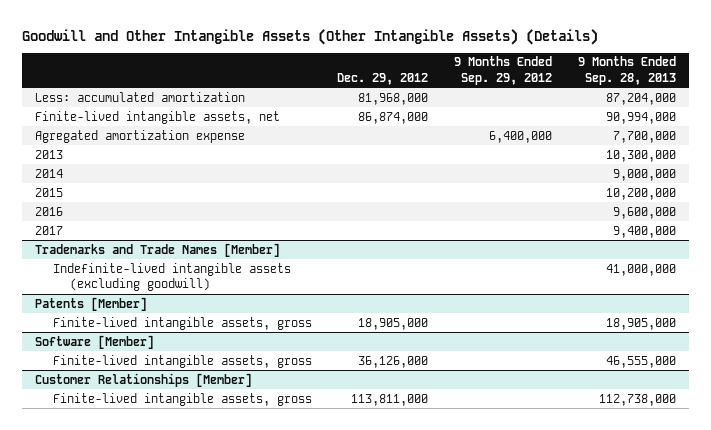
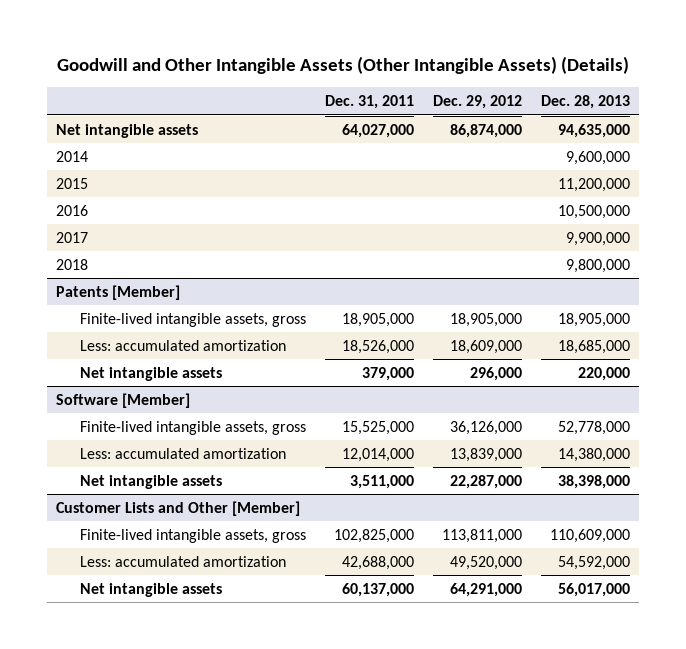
[454,56,553,85] 9 Months Ended Sep. 29, 2012 -> none
[577,56,676,85] 9 Months Ended Sep. 28, 2013 -> none
none -> [324,95,414,110] Dec. 31, 2011
none -> [540,95,630,110] Dec. 28, 2013
[34,91,245,102] Less: accumulated amortization -> none
[34,129,245,143] Agregated amortization expense -> none
[34,149,63,159] 2013 -> none
[34,110,280,124] Finite-lived intangible assets, net -> [56,123,199,138] Net intangible assets
[34,242,280,257] Trademarks and Trade Names [Member] -> none
[52,262,291,292] Indefinite-lived intangible assets (excluding goodwill) -> none
none -> [56,258,89,270] 2018
none -> [79,339,286,351] Less: accumulated amortization
none -> [79,366,222,381] Net intangible assets
none -> [79,447,286,459] Less: accumulated amortization
none -> [79,474,222,489] Net intangible assets
[34,372,252,387] Customer Relationships [Member] -> [56,500,301,516] Customer Lists and Other [Member]
none -> [79,555,286,567] Less: accumulated amortization
none -> [79,582,222,597] Net intangible assets

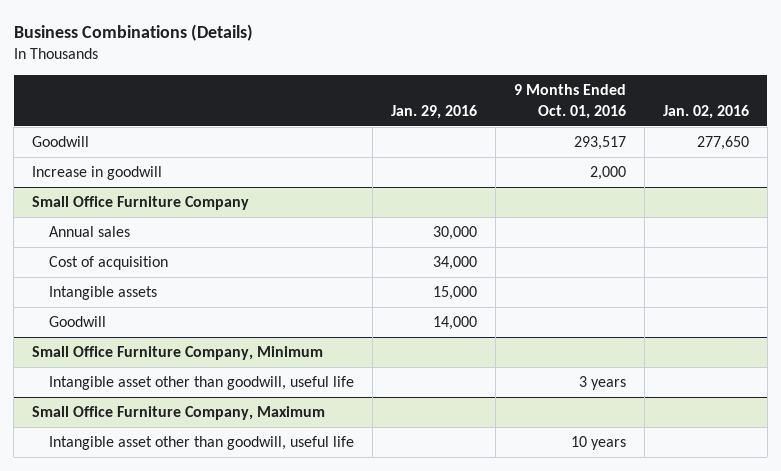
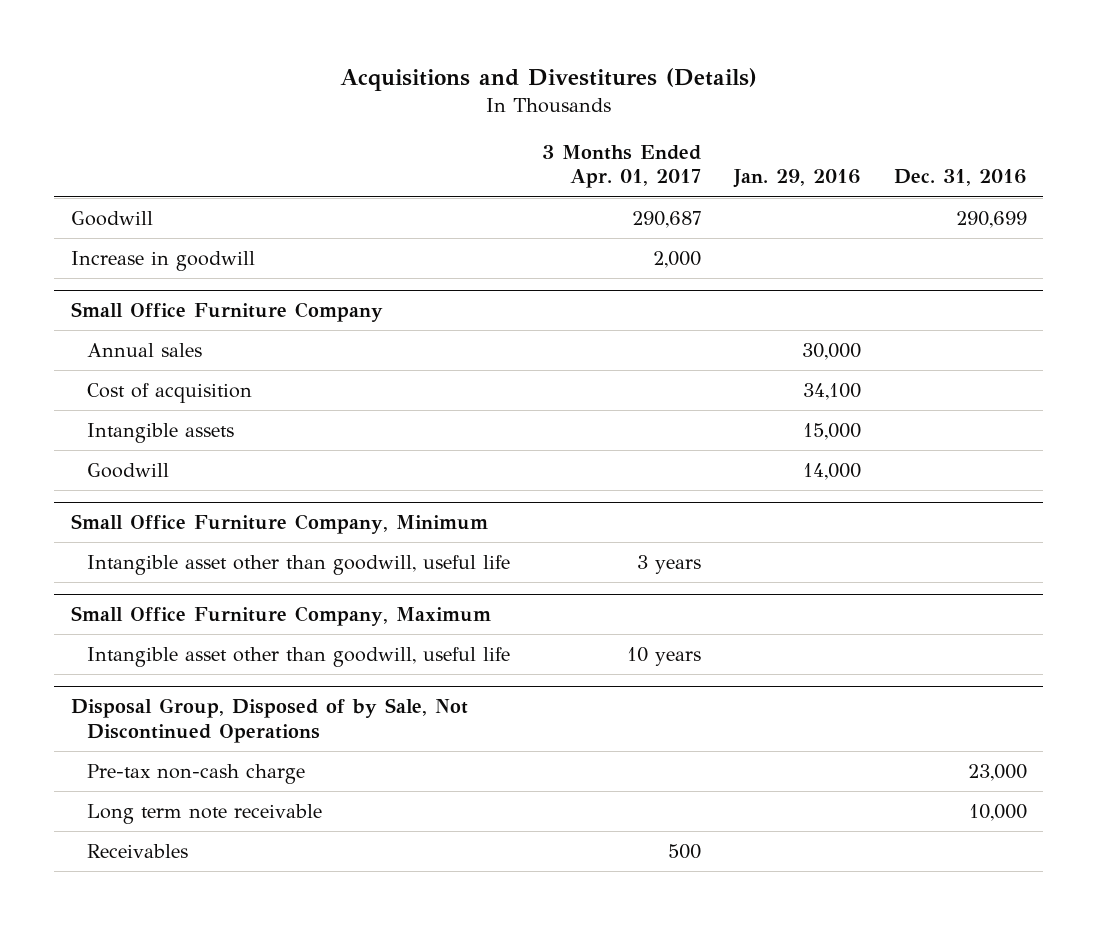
[13,23,253,41] Business Combinations (Details) -> [339,68,757,92] Acquisitions and Divestitures (Details)
[514,84,627,119] 9 Months Ended Oct. 01, 2016 -> none
[662,104,749,119] Jan. 02, 2016 -> none
none -> [542,145,702,189] 3 Months Ended Apr. 01, 2017
none -> [893,169,1027,187] Dec. 31, 2016
[433,256,478,271] 34,000 -> [803,383,862,401] 34,100
none -> [70,698,468,743] Disposal Group, Disposed of by Sale, Not Discontinued Operations
none -> [86,764,305,785] Pre-tax non-cash charge
none -> [86,804,322,825] Long term note receivable
none -> [86,844,188,859] Receivables

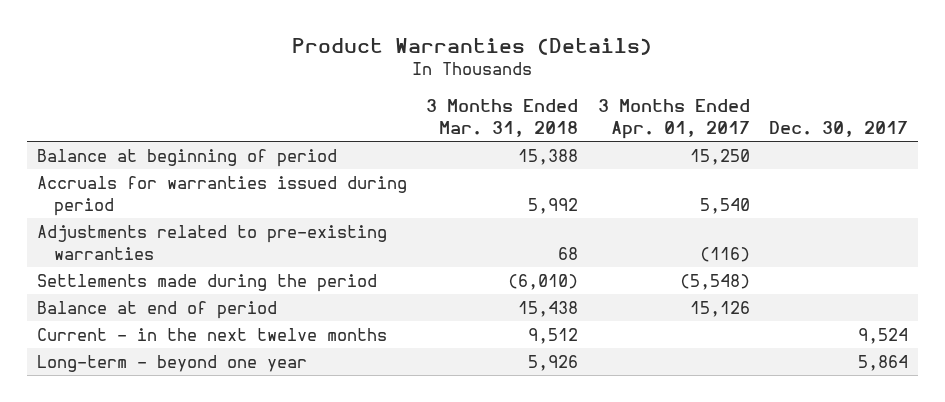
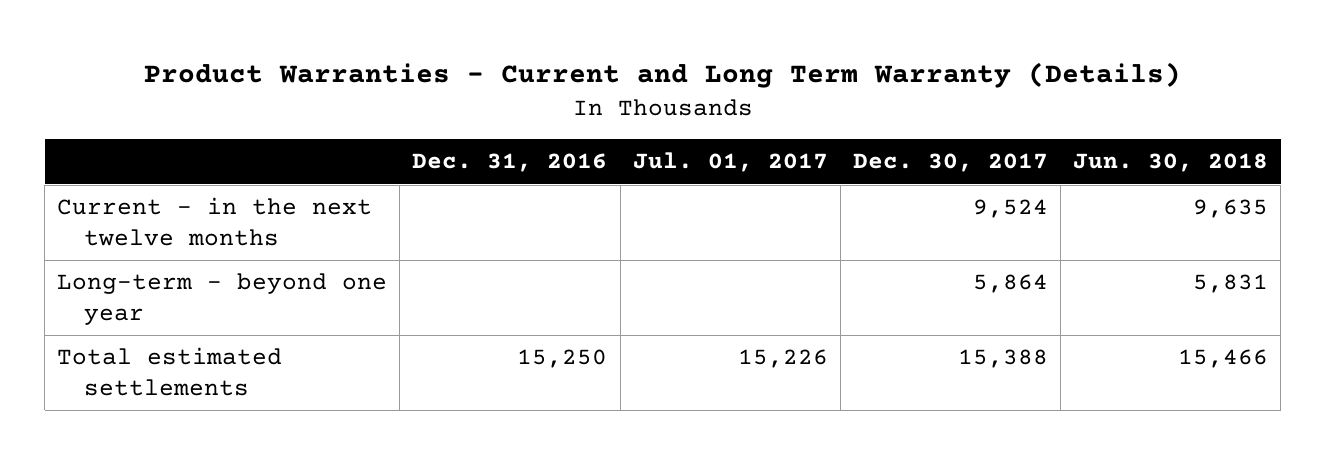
[292,37,653,55] Product Warranties (Details) -> [143,62,1181,89] Product Warranties - Current and Long Term Warranty (Details)
[426,98,579,137] 3 Months Ended Mar. 31, 2018 -> none
[597,98,750,139] 3 Months Ended Apr. 01, 2017 -> none
none -> [412,153,608,173] Dec. 31, 2016
none -> [632,152,828,173] Jul. 01, 2017
none -> [1073,153,1269,173] Jun. 30, 2018
[36,149,337,168] Balance at beginning of period -> none
[36,176,407,216] Accruals for warranties issued during period -> none
[36,225,387,260] Adjustments related to pre-existing warranties -> none
[36,274,377,293] Settlements made during the period -> none
[36,301,277,320] Balance at end of period -> none
none -> [57,347,283,397] Total estimated settlements

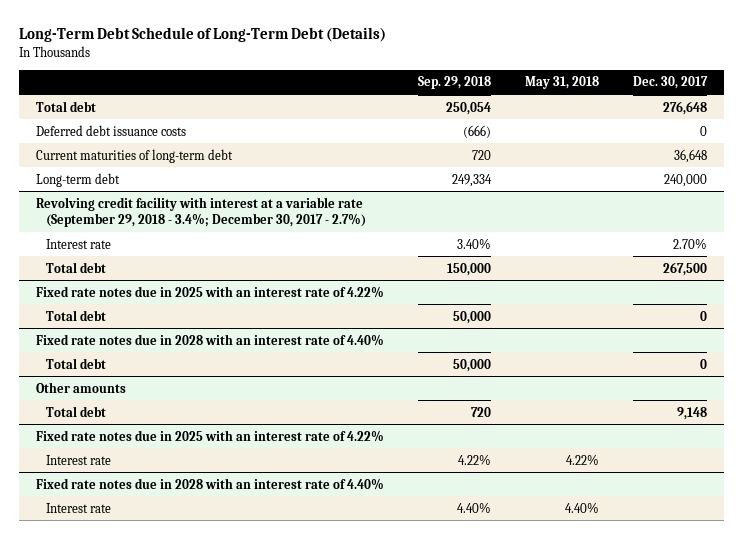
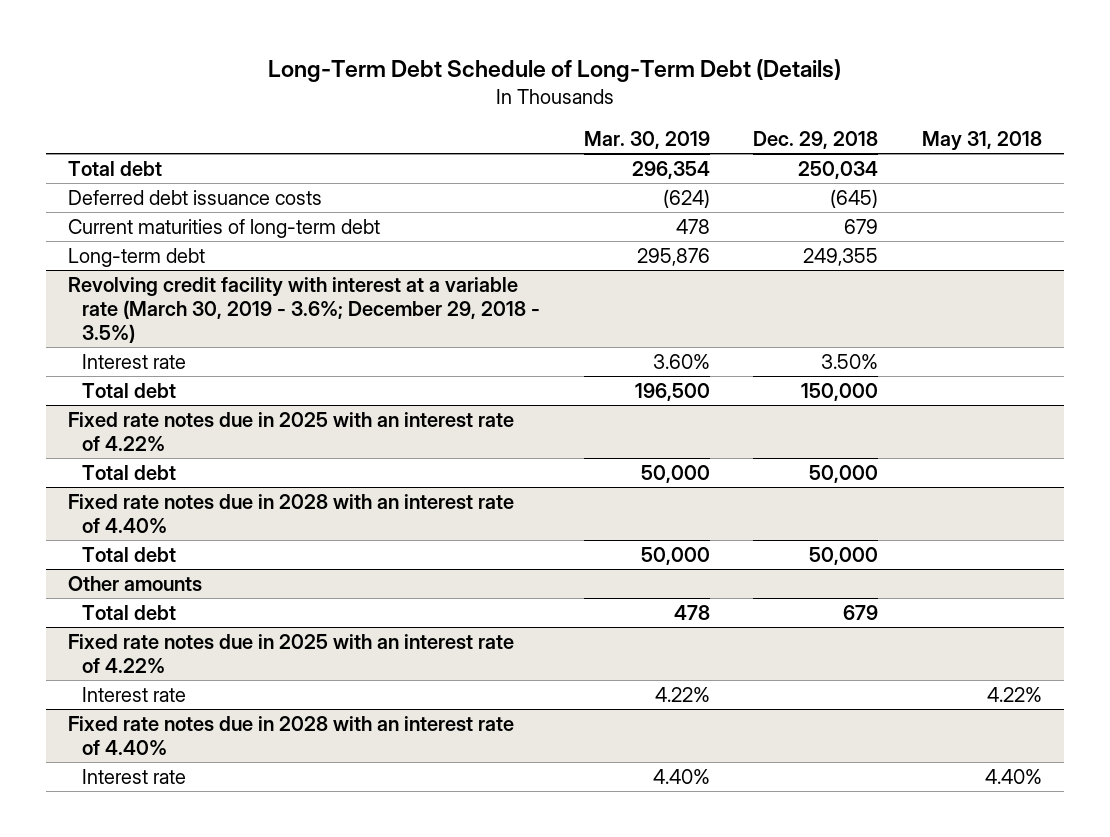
[418,76,492,90] Sep. 29, 2018 -> none
[632,76,708,90] Dec. 30, 2017 -> none
none -> [583,131,710,150] Mar. 30, 2019
none -> [753,131,879,150] Dec. 29, 2018
[36,196,366,228] Revolving credit facility with interest at a variable rate (September 29, 2018 - 3.4%; December 30, 2017 - 2.7%) -> [67,276,540,344] Revolving credit facility with interest at a variable rate (March 30, 2019 - 3.6%; December 29, 2018 - 3.5%)

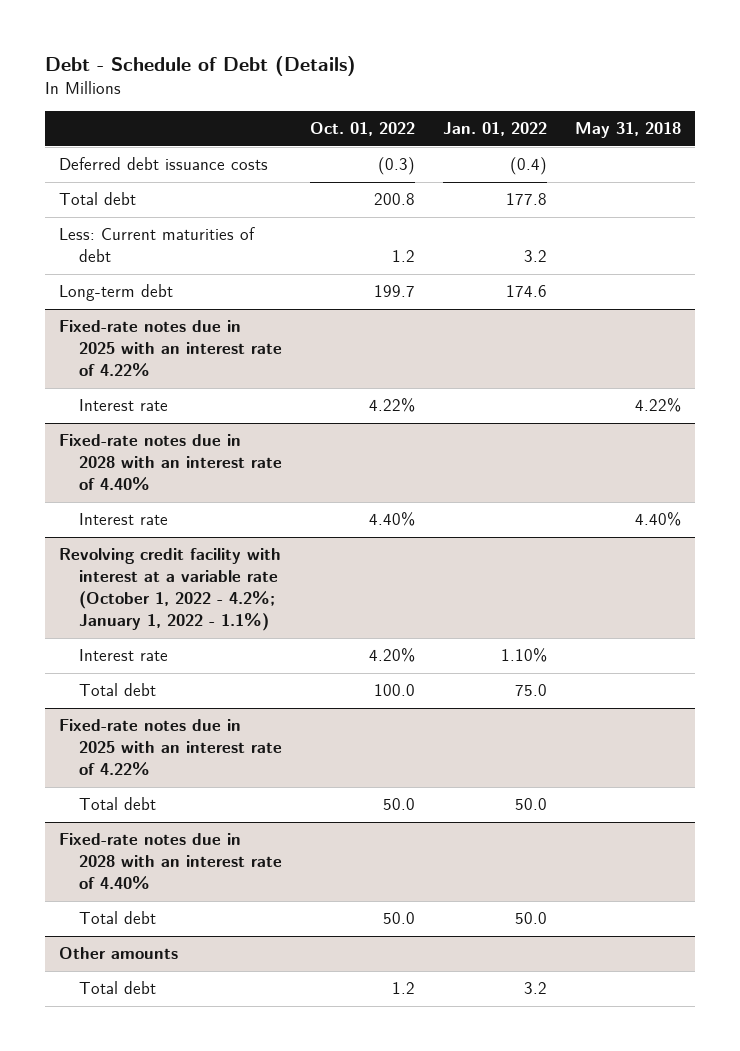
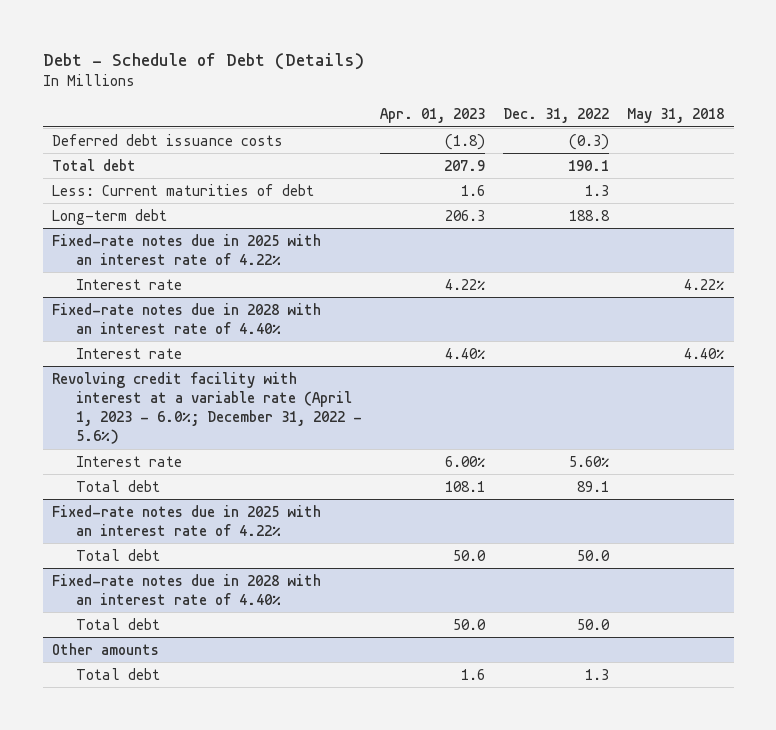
[309,122,415,137] Oct. 01, 2022 -> none
[443,122,548,137] Jan. 01, 2022 -> none
none -> [379,108,485,124] Apr. 01, 2023
none -> [503,108,610,124] Dec. 31, 2022
[58,548,281,632] Revolving credit facility with interest at a variable rate (October 1, 2022 - 4.2%; January 1, 2022 - 1.1%) -> [51,371,362,445] Revolving credit facility with interest at a variable rate (April 1, 2023 - 6.0%; December 31, 2022 - 5.6%)

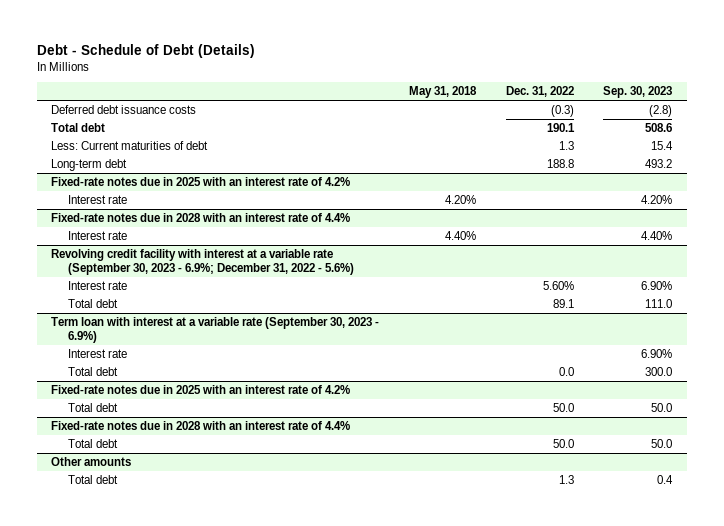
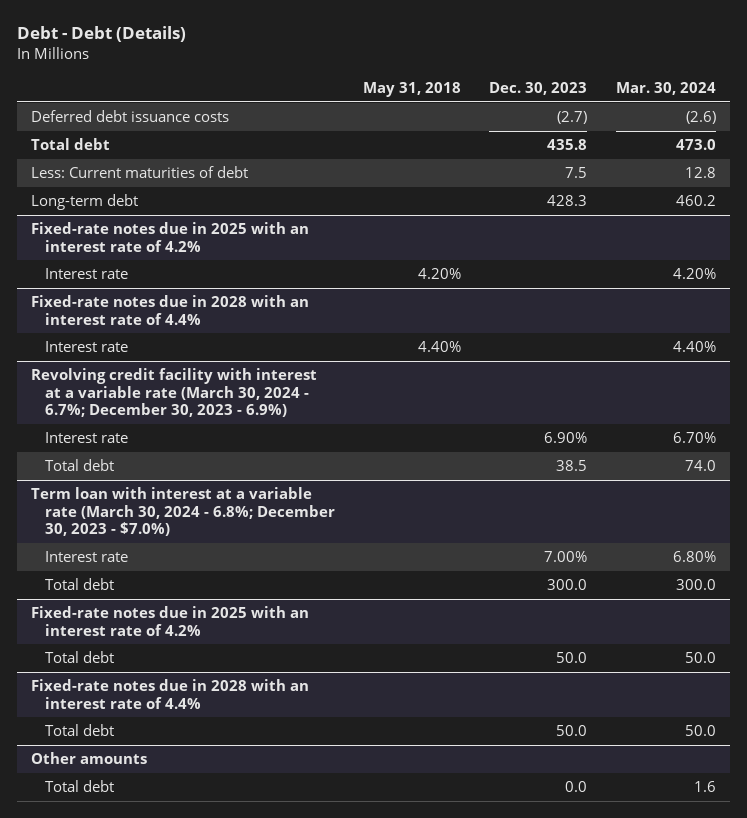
[36,43,255,58] Debt - Schedule of Debt (Details) -> [16,26,186,43] Debt - Debt (Details)
[505,86,574,98] Dec. 31, 2022 -> none
[603,86,673,99] Sep. 30, 2023 -> none
none -> [489,81,588,95] Dec. 30, 2023
none -> [615,81,716,95] Mar. 30, 2024
[51,248,355,275] Revolving credit facility with interest at a variable rate (September 30, 2023 - 6.9%; December 31, 2022 - 5.6%) -> [31,368,318,417] Revolving credit facility with interest at a variable rate (March 30, 2024 - 6.7%; December 30, 2023 - 6.9%)
[51,316,380,343] Term loan with interest at a variable rate (September 30, 2023 - 6.9%) -> [31,487,335,536] Term loan with interest at a variable rate (March 30, 2024 - 6.8%; December 30, 2023 - $7.0%)

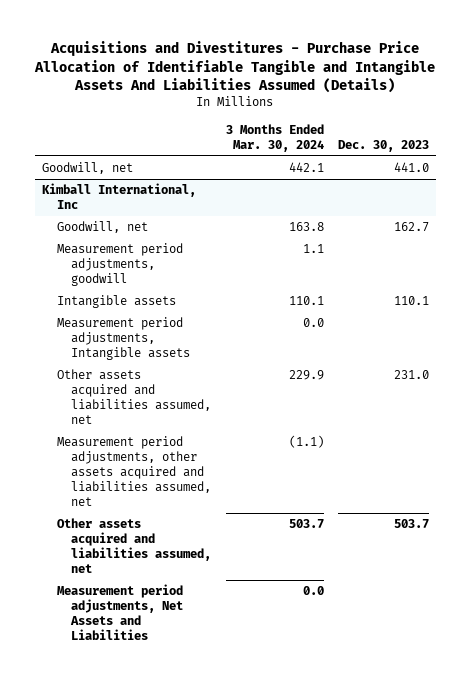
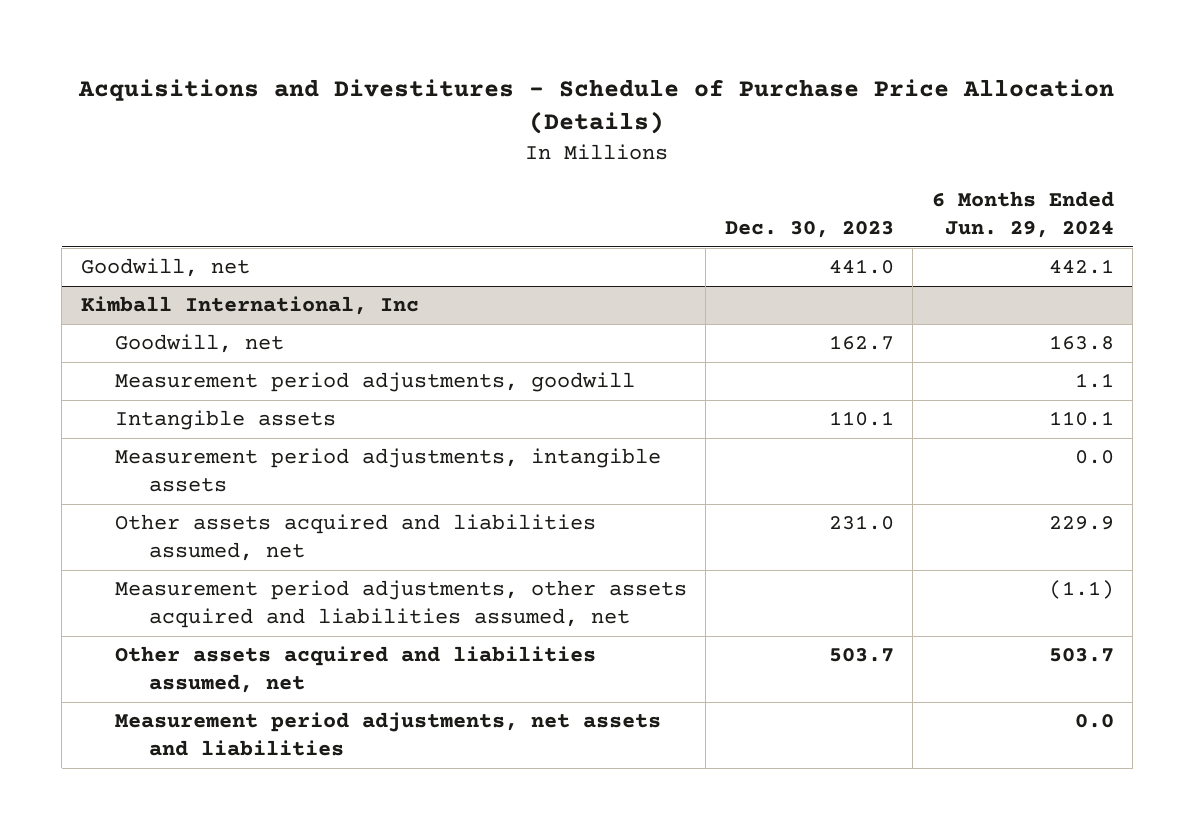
[34,41,436,94] Acquisitions and Divestitures - Purchase Price Allocation of Identifiable Tangible and Intangible Assets And Liabilities Assumed (Details) -> [78,78,1115,135] Acquisitions and Divestitures - Schedule of Purchase Price Allocation (Details)
[225,123,324,152] 3 Months Ended Mar. 30, 2024 -> none
none -> [931,190,1114,239] 6 Months Ended Jun. 29, 2024
[56,317,191,361] Measurement period adjustments, Intangible assets -> [114,448,661,493] Measurement period adjustments, intangible assets
[56,584,184,641] Measurement period adjustments, Net Assets and Liabilities -> [114,712,661,757] Measurement period adjustments, net assets and liabilities

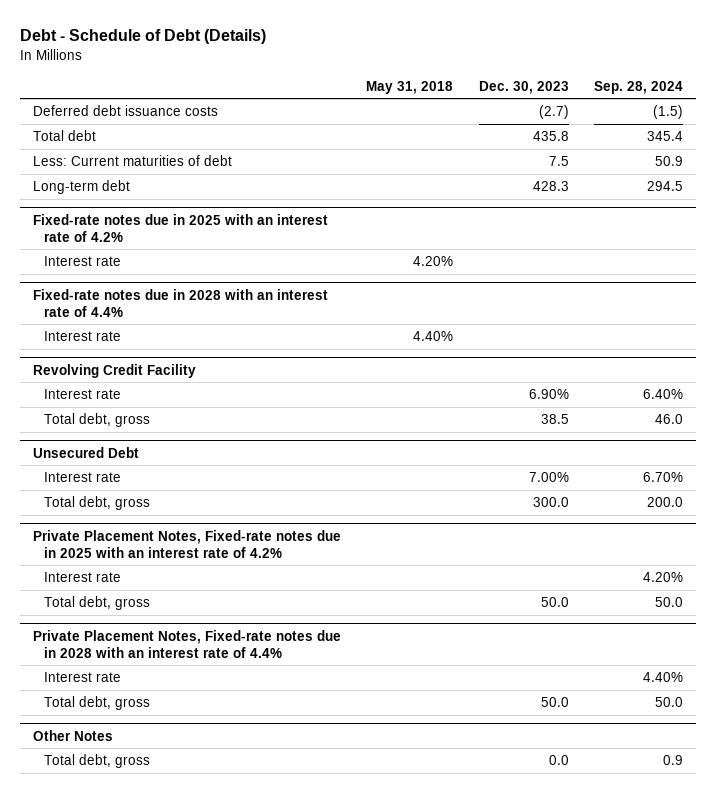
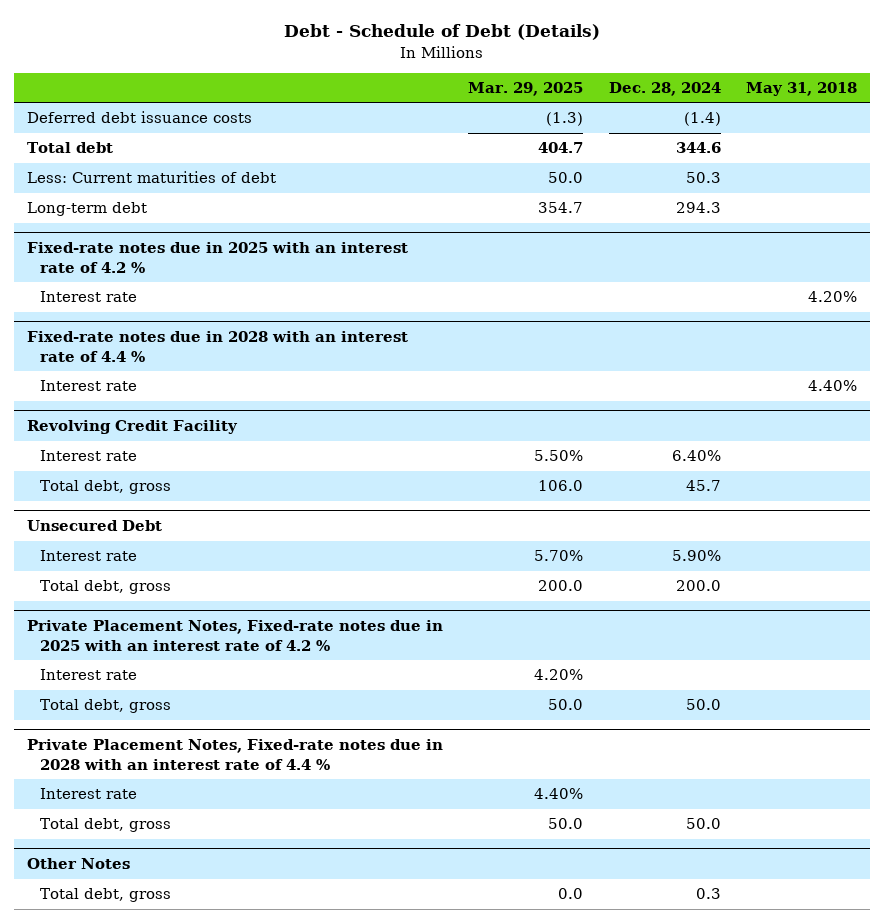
[478,80,569,94] Dec. 30, 2023 -> none
[594,80,684,94] Sep. 28, 2024 -> none
none -> [468,81,584,96] Mar. 29, 2025
none -> [608,81,721,96] Dec. 28, 2024
[32,213,328,242] Fixed-rate notes due in 2025 with an interest rate of 4.2% -> [26,242,408,273] Fixed-rate notes due in 2025 with an interest rate of 4.2 %
[32,288,328,317] Fixed-rate notes due in 2028 with an interest rate of 4.4% -> [26,331,408,362] Fixed-rate notes due in 2028 with an interest rate of 4.4 %
[32,529,341,558] Private Placement Notes, Fixed-rate notes due in 2025 with an interest rate of 4.2% -> [26,620,443,651] Private Placement Notes, Fixed-rate notes due in 2025 with an interest rate of 4.2 %
[32,629,341,658] Private Placement Notes, Fixed-rate notes due in 2028 with an interest rate of 4.4% -> [26,739,443,770] Private Placement Notes, Fixed-rate notes due in 2028 with an interest rate of 4.4 %

